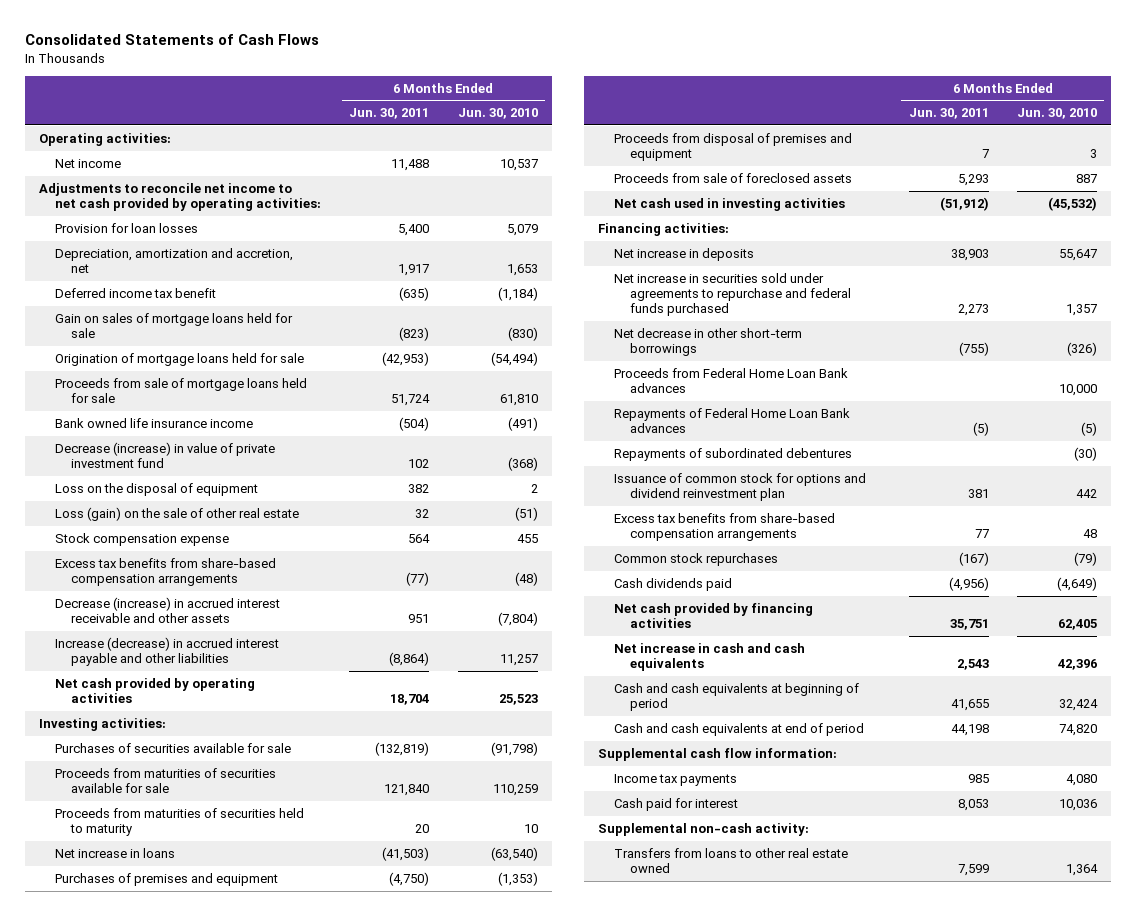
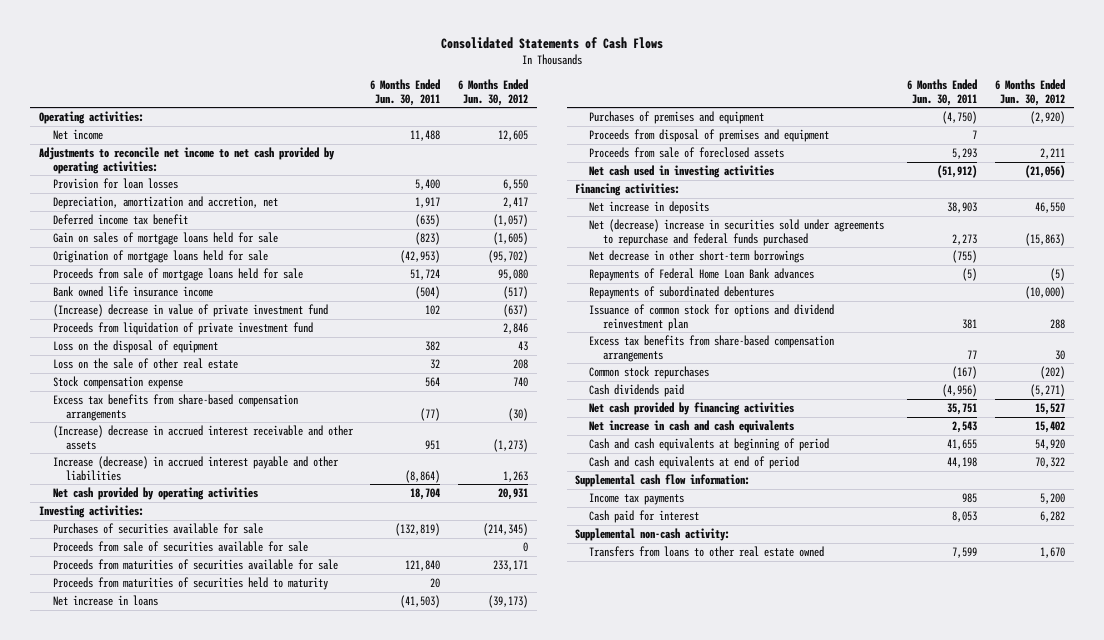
[457,108,538,120] Jun. 30, 2010 -> none
none -> [458,78,529,106] 6 Months Ended Jun. 30, 2012
[54,441,275,469] Decrease (increase) in value of private investment fund -> [52,303,328,317] (Increase) decrease in value of private investment fund
none -> [52,321,313,335] Proceeds from liquidation of private investment fund
[54,506,299,521] Loss (gain) on the sale of other real estate -> [52,357,238,369] Loss on the sale of other real estate
[54,596,280,624] Decrease (increase) in accrued interest receivable and other assets -> [52,424,354,450] (Increase) decrease in accrued interest receivable and other assets
none -> [52,540,308,552] Proceeds from sale of securities available for sale
[614,272,851,317] Net increase in securities sold under agreements to repurchase and federal funds purchased -> [589,218,885,246] Net (decrease) increase in securities sold under agreements to repurchase and federal funds purchased
[614,367,849,394] Proceeds from Federal Home Loan Bank advances -> none

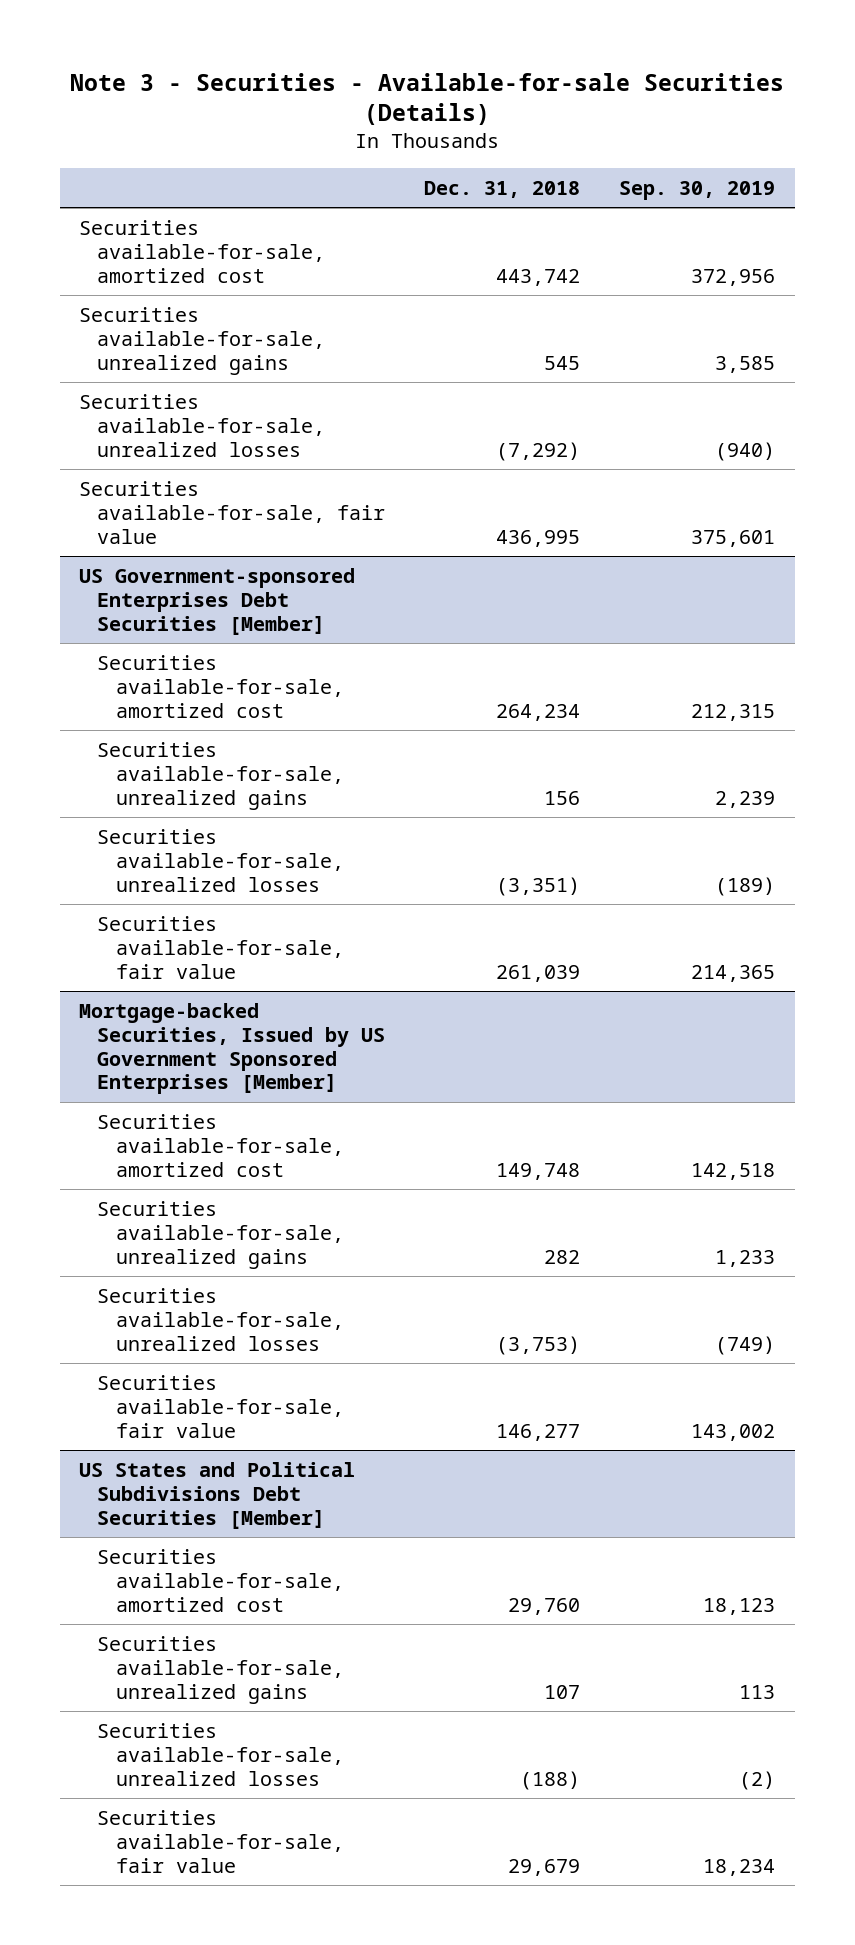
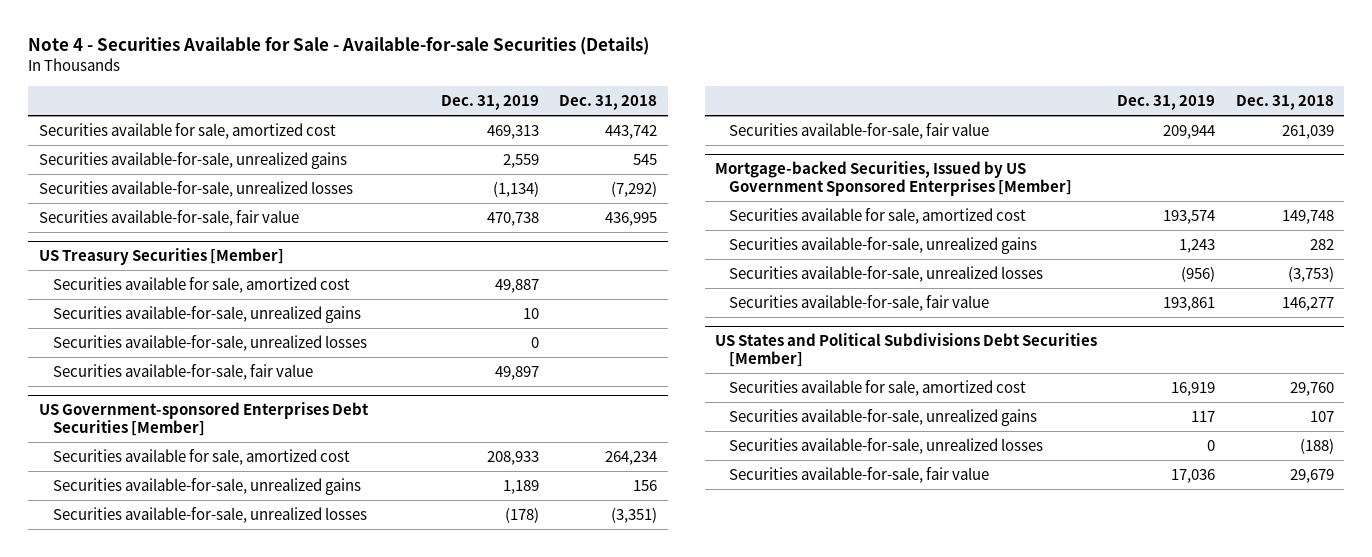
[70,72,785,126] Note 3 - Securities - Available-for-sale Securities (Details) -> [28,37,650,56] Note 4 - Securities Available for Sale - Available-for-sale Securities (Details)
[619,180,776,200] Sep. 30, 2019 -> none
none -> [441,95,540,111] Dec. 31, 2019
[79,219,326,283] Securities available-for-sale, amortized cost -> [38,122,336,139] Securities available for sale, amortized cost
none -> [38,248,284,266] US Treasury Securities [Member]
none -> [52,276,350,293] Securities available for sale, amortized cost
none -> [52,305,361,323] Securities available-for-sale, unrealized gains
none -> [52,334,367,351] Securities available-for-sale, unrealized losses
none -> [52,363,313,380] Securities available-for-sale, fair value
[97,654,344,718] Securities available-for-sale, amortized cost -> [52,448,350,465] Securities available for sale, amortized cost
[97,1113,344,1177] Securities available-for-sale, amortized cost -> [729,207,1027,224] Securities available for sale, amortized cost
[97,1548,344,1612] Securities available-for-sale, amortized cost -> [729,379,1027,396] Securities available for sale, amortized cost

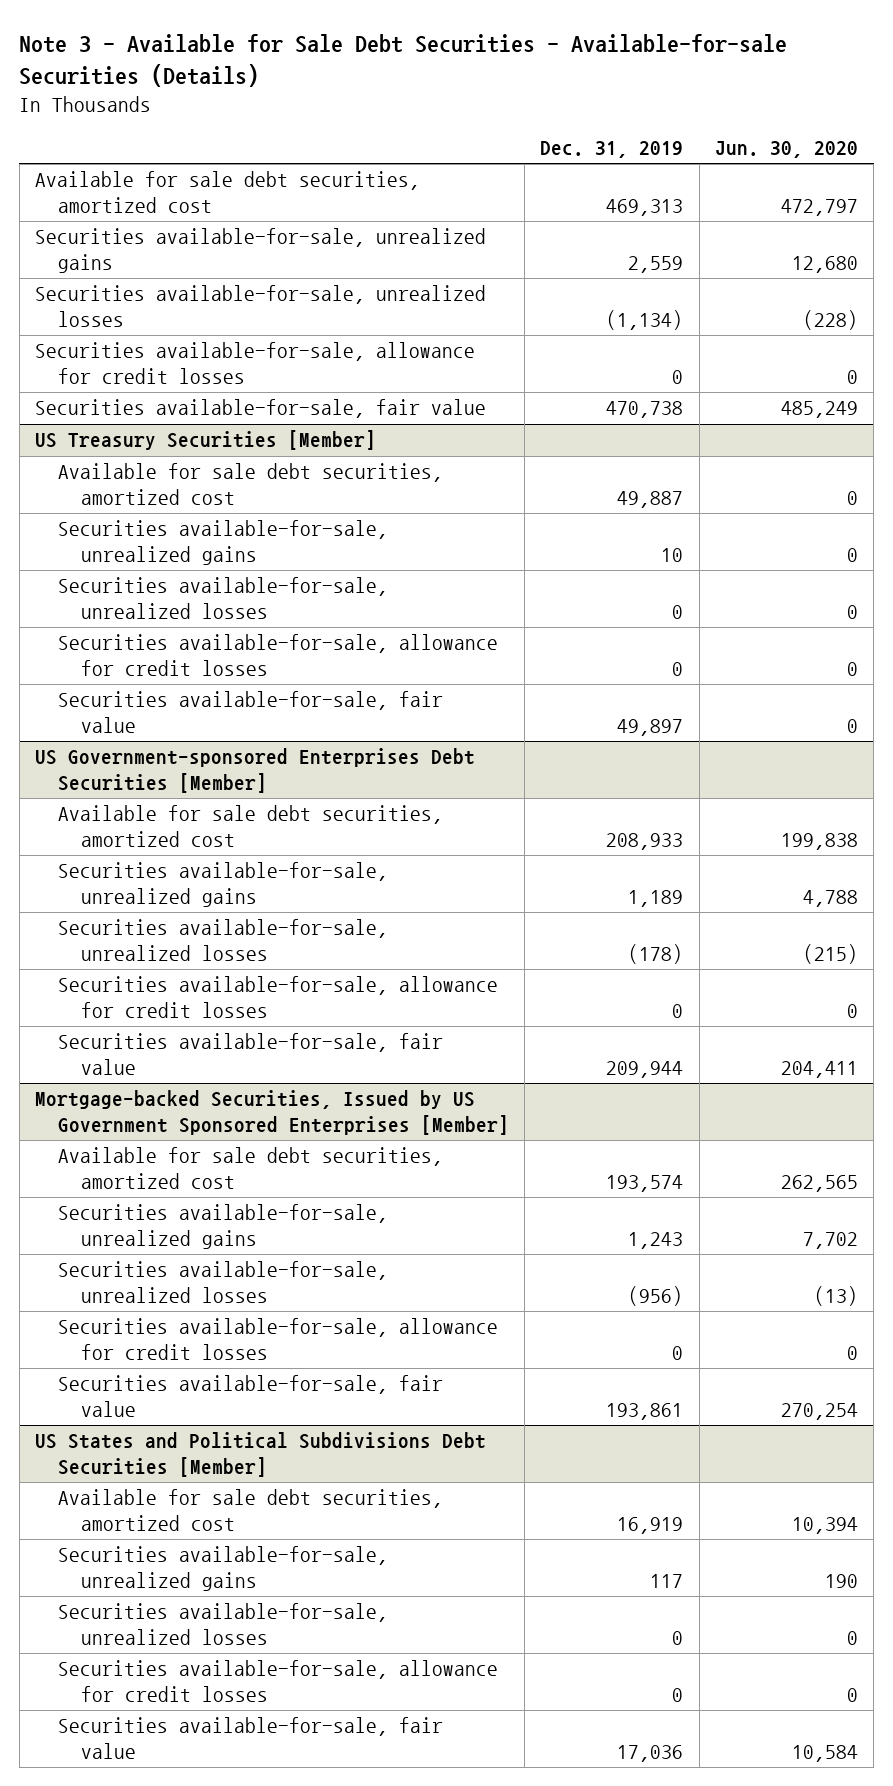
[28,37,650,56] Note 4 - Securities Available for Sale - Available-for-sale Securities (Details) -> [19,34,788,88] Note 3 - Available for Sale Debt Securities - Available-for-sale Securities (Details)
[559,95,658,111] Dec. 31, 2018 -> none
none -> [714,141,858,159] Jun. 30, 2020
[38,122,336,139] Securities available for sale, amortized cost -> [35,171,421,213] Available for sale debt securities, amortized cost
none -> [35,342,476,384] Securities available-for-sale, allowance for credit losses
[52,276,350,293] Securities available for sale, amortized cost -> [58,463,444,505] Available for sale debt securities, amortized cost
none -> [58,634,499,676] Securities available-for-sale, allowance for credit losses
[52,448,350,465] Securities available for sale, amortized cost -> [58,805,444,847] Available for sale debt securities, amortized cost
none -> [58,976,499,1018] Securities available-for-sale, allowance for credit losses
[729,207,1027,224] Securities available for sale, amortized cost -> [58,1147,444,1189] Available for sale debt securities, amortized cost
none -> [58,1318,499,1360] Securities available-for-sale, allowance for credit losses
[729,379,1027,396] Securities available for sale, amortized cost -> [58,1489,444,1531] Available for sale debt securities, amortized cost
none -> [58,1660,499,1702] Securities available-for-sale, allowance for credit losses

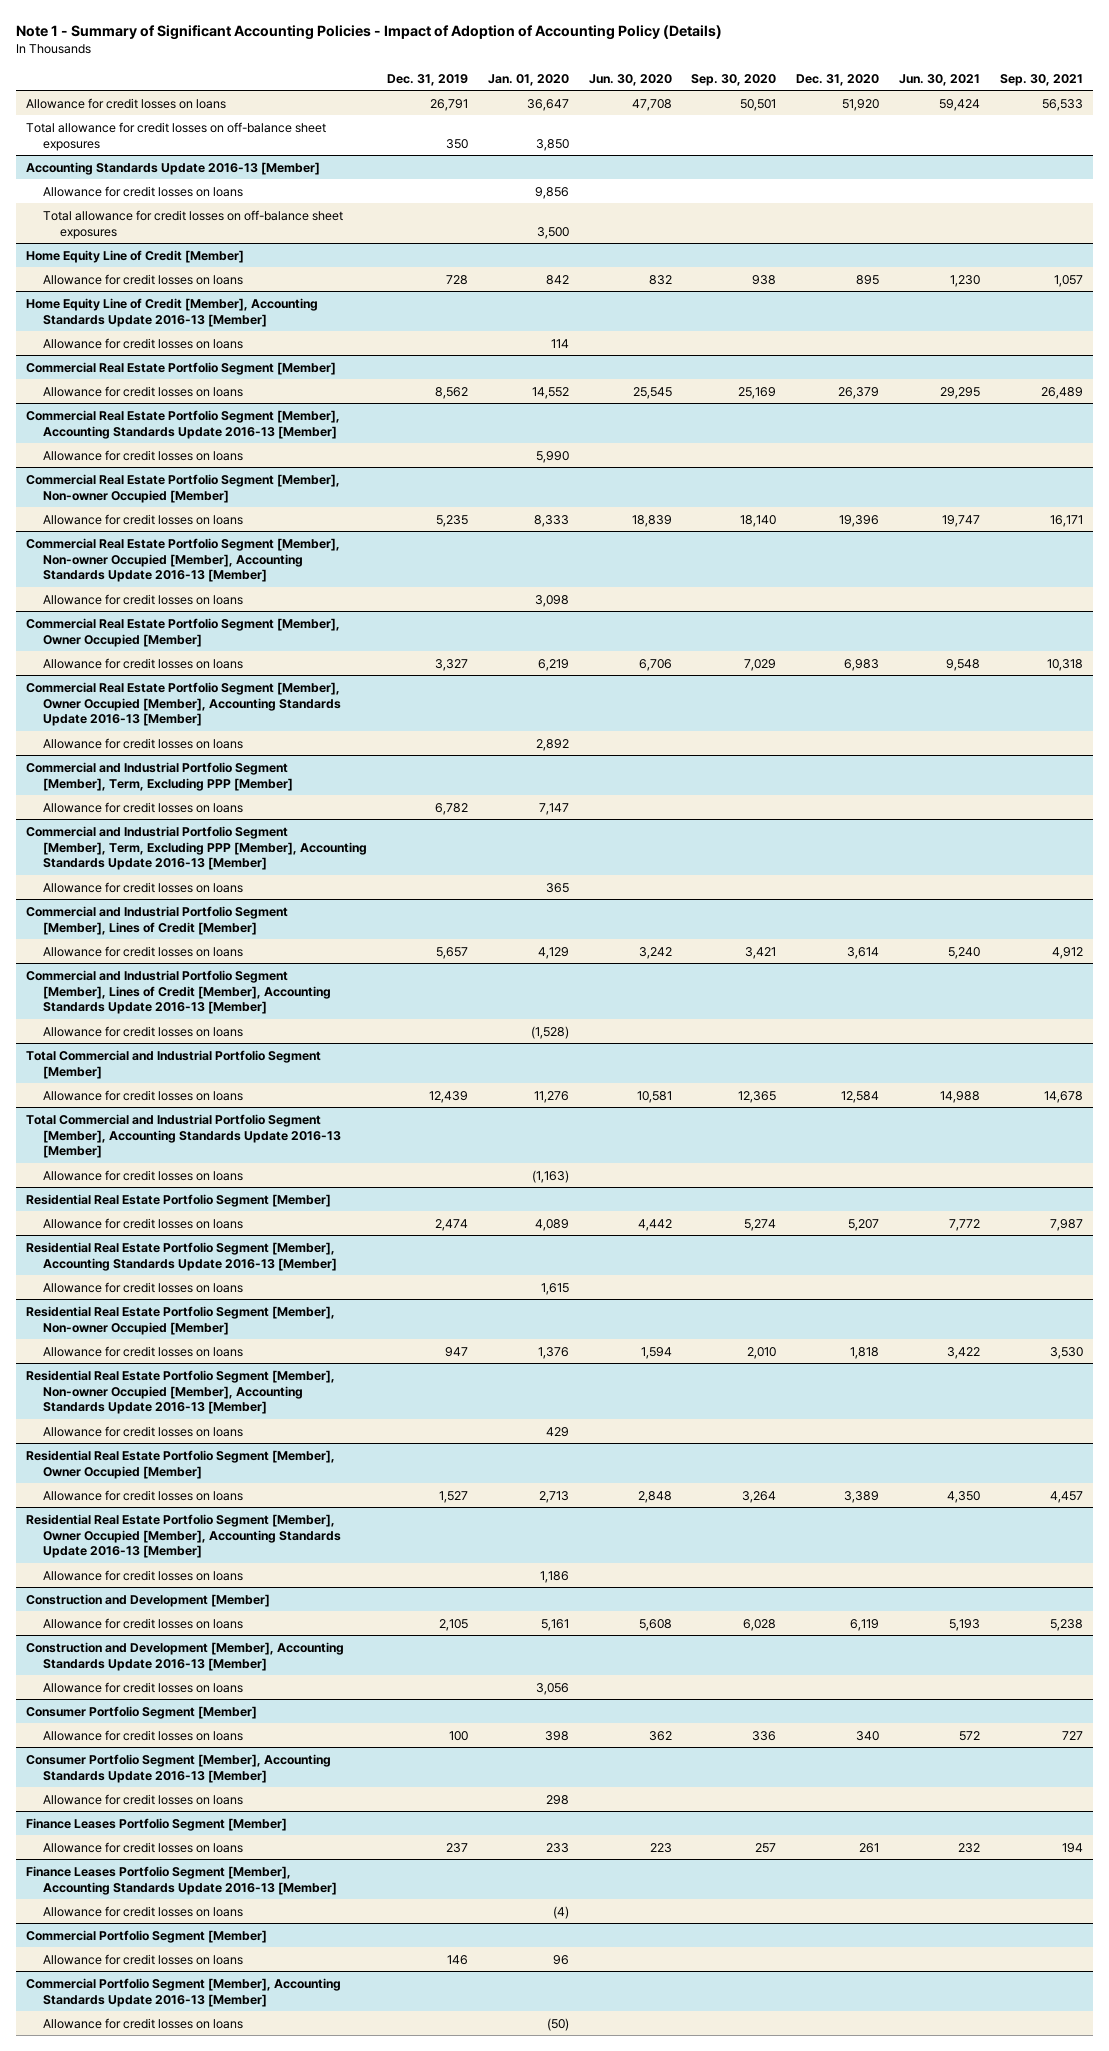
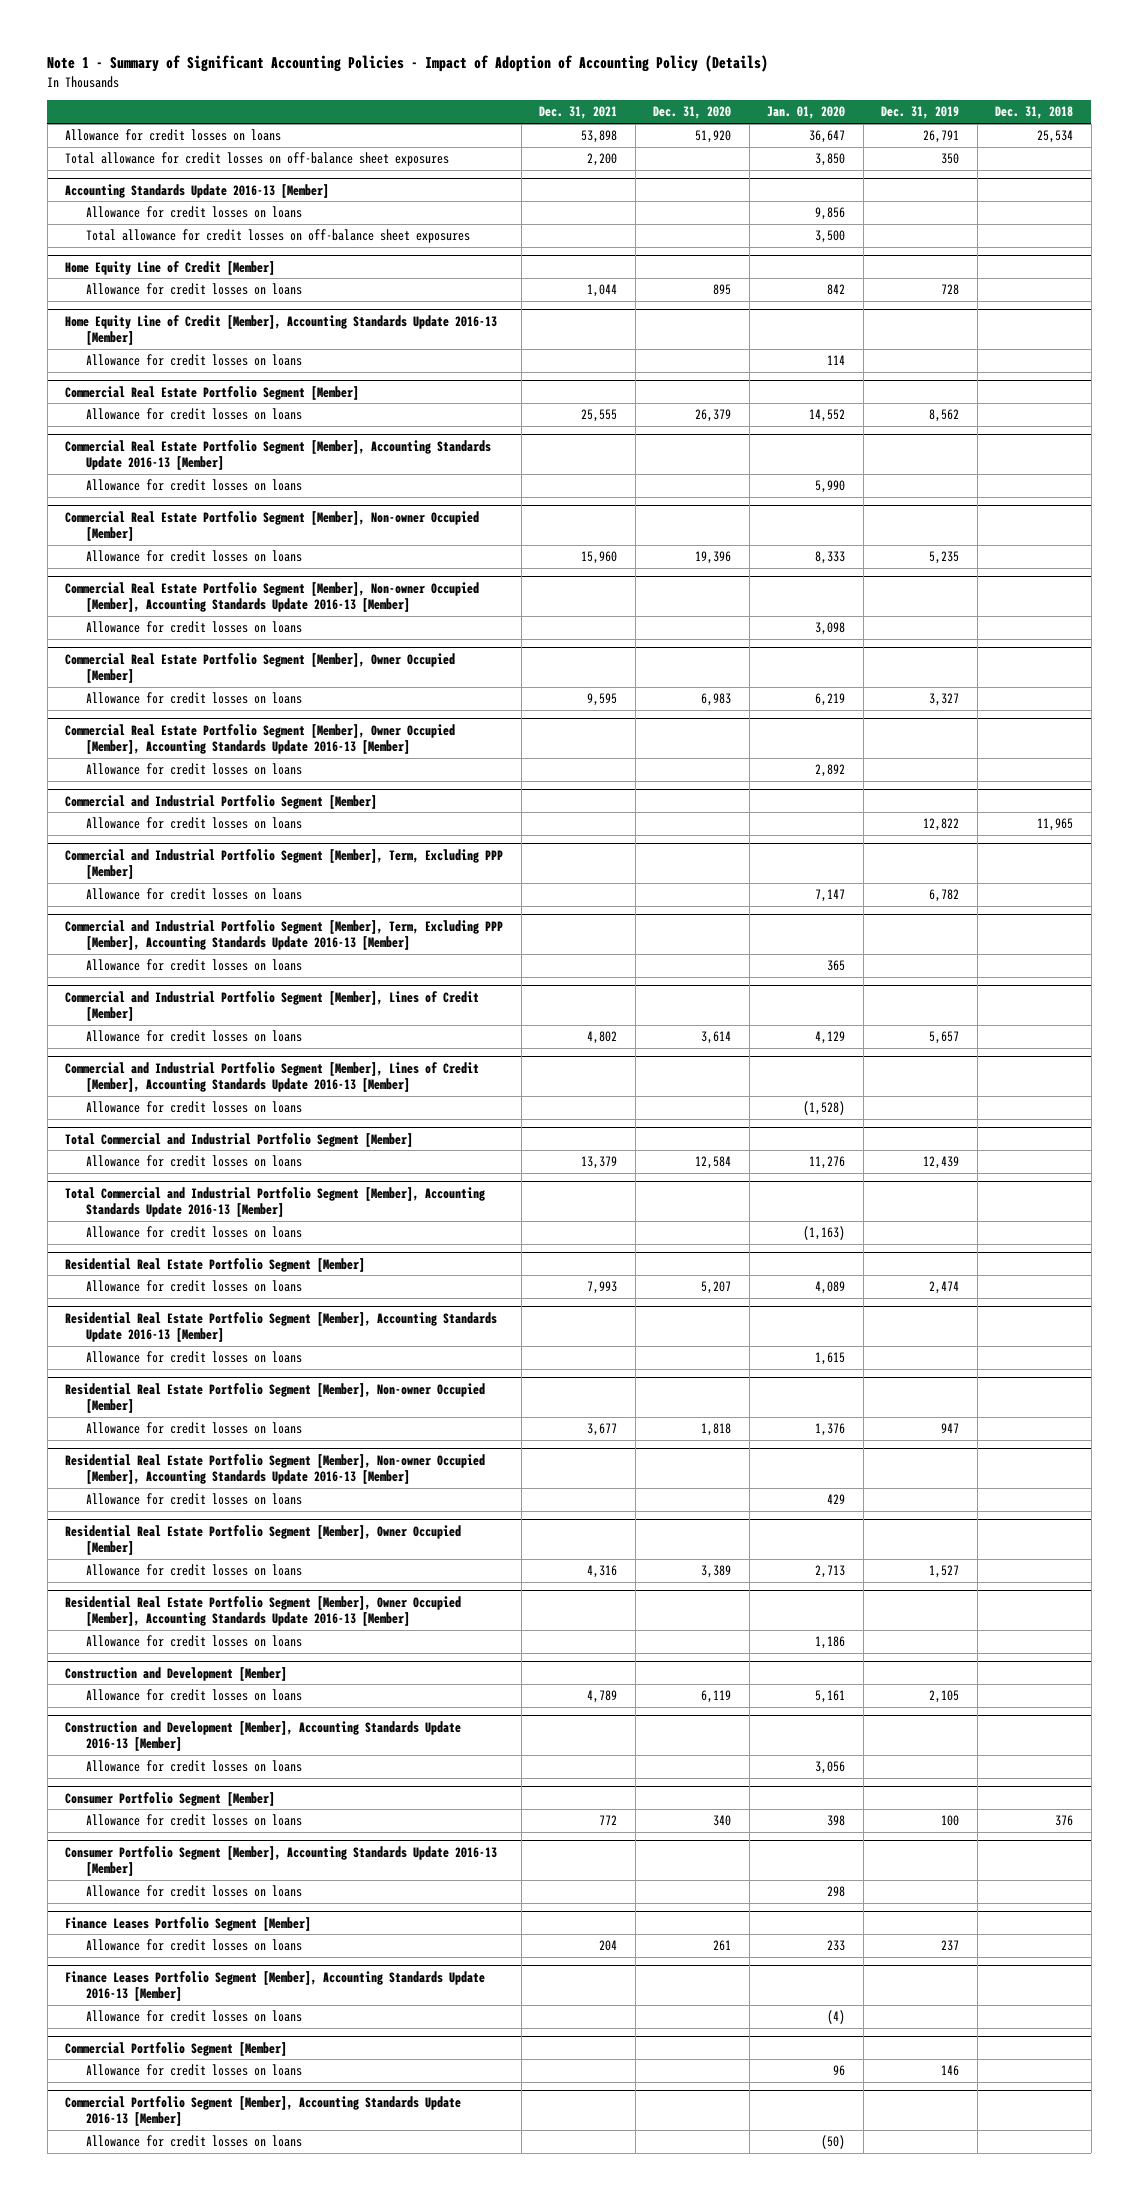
[588,73,672,86] Jun. 30, 2020 -> none
[691,73,777,86] Sep. 30, 2020 -> none
[899,73,981,86] Jun. 30, 2021 -> none
[999,73,1083,86] Sep. 30, 2021 -> none
none -> [539,106,618,120] Dec. 31, 2021
none -> [995,106,1074,120] Dec. 31, 2018
none -> [65,794,378,809] Commercial and Industrial Portfolio Segment [Member]
none -> [86,817,303,830] Allowance for credit losses on loans

